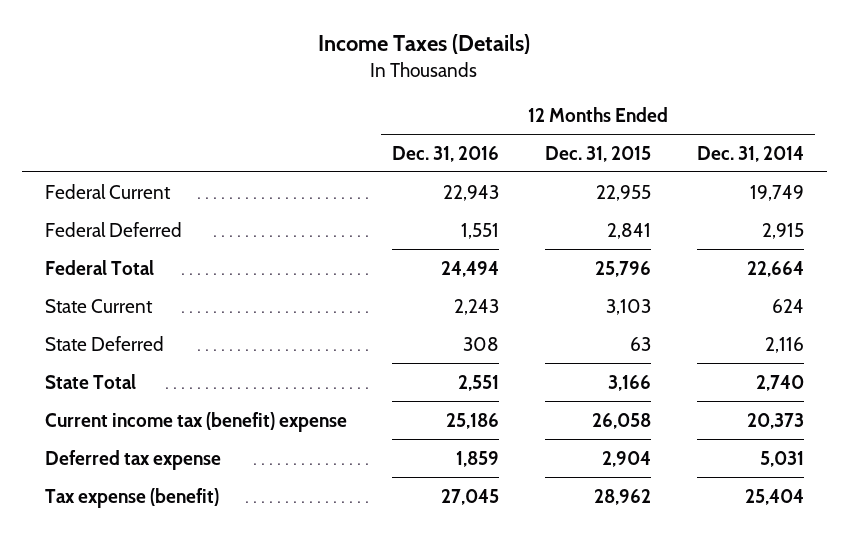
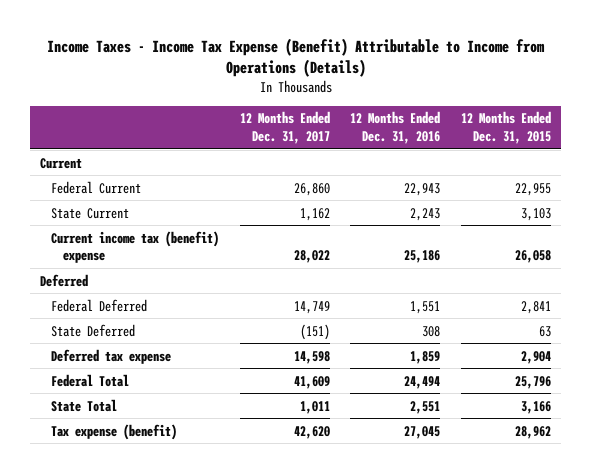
[318,34,531,55] Income Taxes (Details) -> [46,37,545,78] Income Taxes - Income Tax Expense (Benefit) Attributable to Income from Operations (Details)
[696,145,804,162] Dec. 31, 2014 -> none
none -> [239,111,330,144] 12 Months Ended Dec. 31, 2017
none -> [40,157,83,169] Current
none -> [40,273,89,287] Deferred
[44,221,182,237] Federal Deferred -> [51,298,148,312] Federal Deferred
[44,335,164,351] State Deferred -> [51,323,136,337] State Deferred
[44,259,154,275] Federal Total -> [51,373,130,387] Federal Total
[44,373,136,389] State Total -> [51,398,118,412] State Total

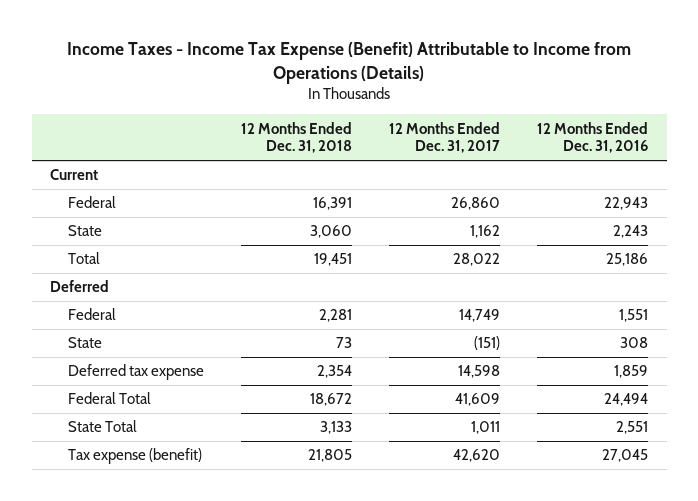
[460,111,551,144] 12 Months Ended Dec. 31, 2015 -> none
none -> [240,121,352,154] 12 Months Ended Dec. 31, 2018
[51,180,142,194] Federal Current -> [67,196,116,209] Federal
[51,207,130,219] State Current -> [67,225,102,237] State
[51,230,220,264] Current income tax (benefit) expense -> [67,252,100,265] Total
[51,298,148,312] Federal Deferred -> [67,308,116,321] Federal
[51,323,136,337] State Deferred -> [67,337,102,349] State

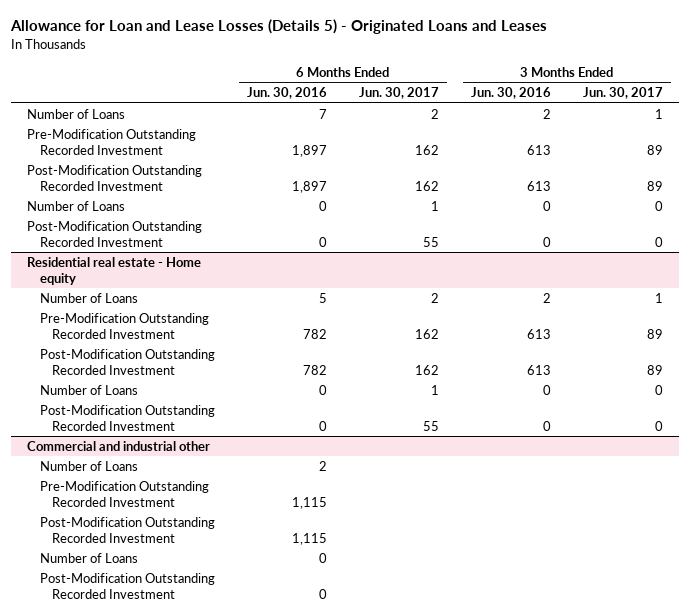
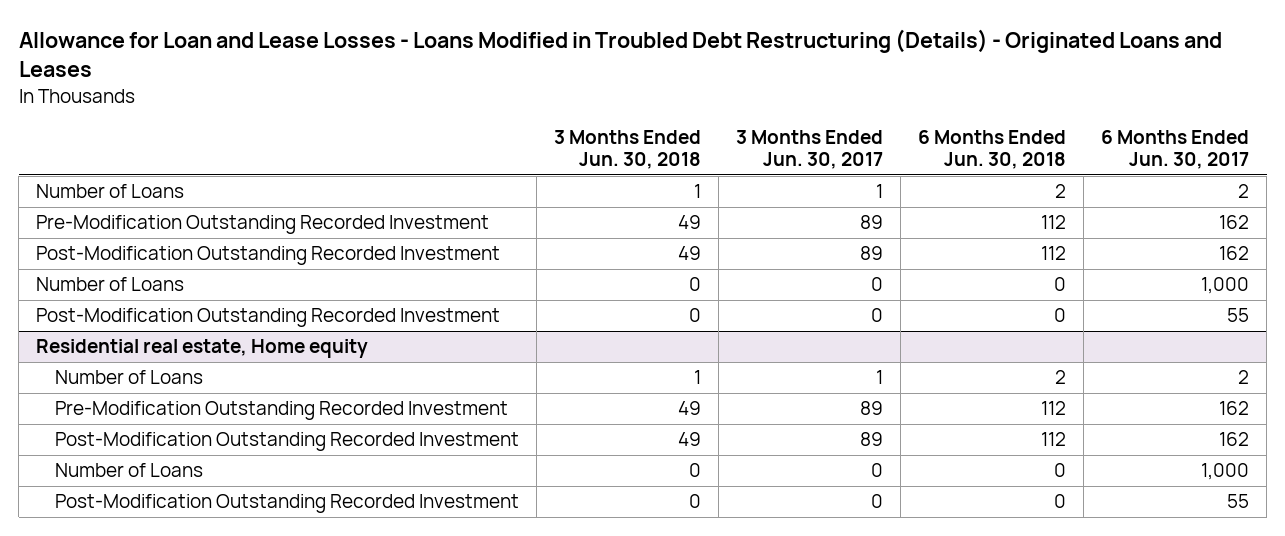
[9,19,547,35] Allowance for Loan and Lease Losses (Details 5) - Originated Loans and Leases -> [18,29,1222,78] Allowance for Loan and Lease Losses - Loans Modified in Troubled Debt Restructuring (Details) - Originated Loans and Leases
[246,87,327,100] Jun. 30, 2016 -> none
[470,87,551,100] Jun. 30, 2016 -> none
none -> [554,130,702,170] 3 Months Ended Jun. 30, 2018
none -> [918,130,1067,170] 6 Months Ended Jun. 30, 2018
[430,200,439,211] 1 -> [1201,277,1250,295] 1,000
[26,256,201,286] Residential real estate - Home equity -> [36,339,369,359] Residential real estate, Home equity
[430,384,439,395] 1 -> [1201,463,1250,481] 1,000
[26,440,210,451] Commercial and industrial other -> none
[39,460,138,471] Number of Loans -> none
[39,480,209,508] Pre-Modification Outstanding Recorded Investment -> none
[39,516,215,544] Post-Modification Outstanding Recorded Investment -> none
[39,552,138,563] Number of Loans -> none
[39,572,215,600] Post-Modification Outstanding Recorded Investment -> none

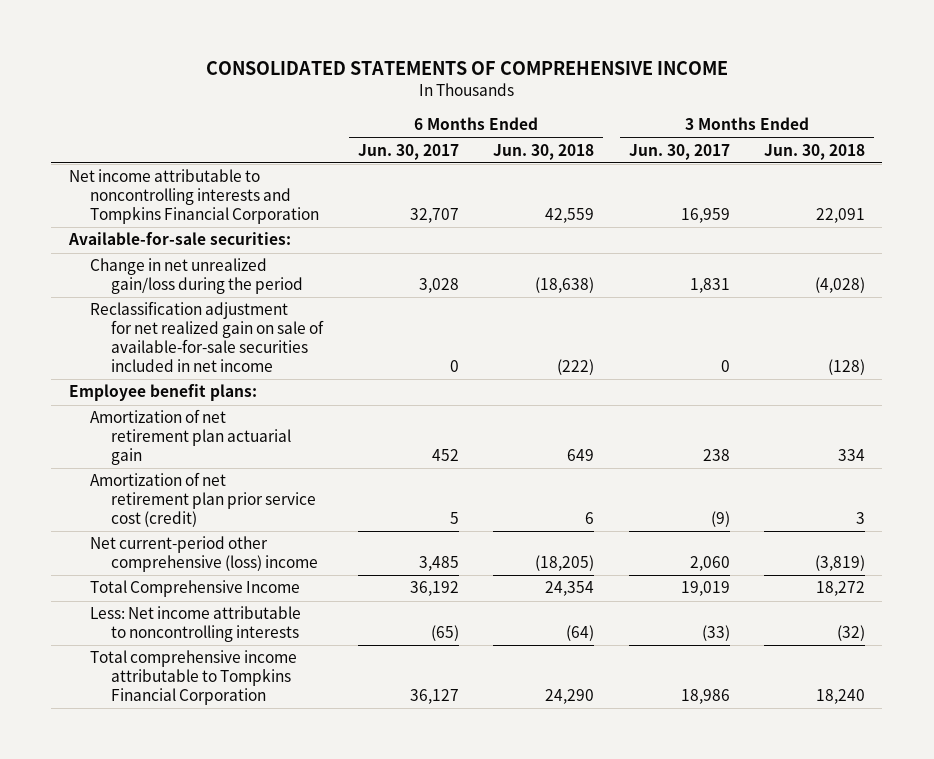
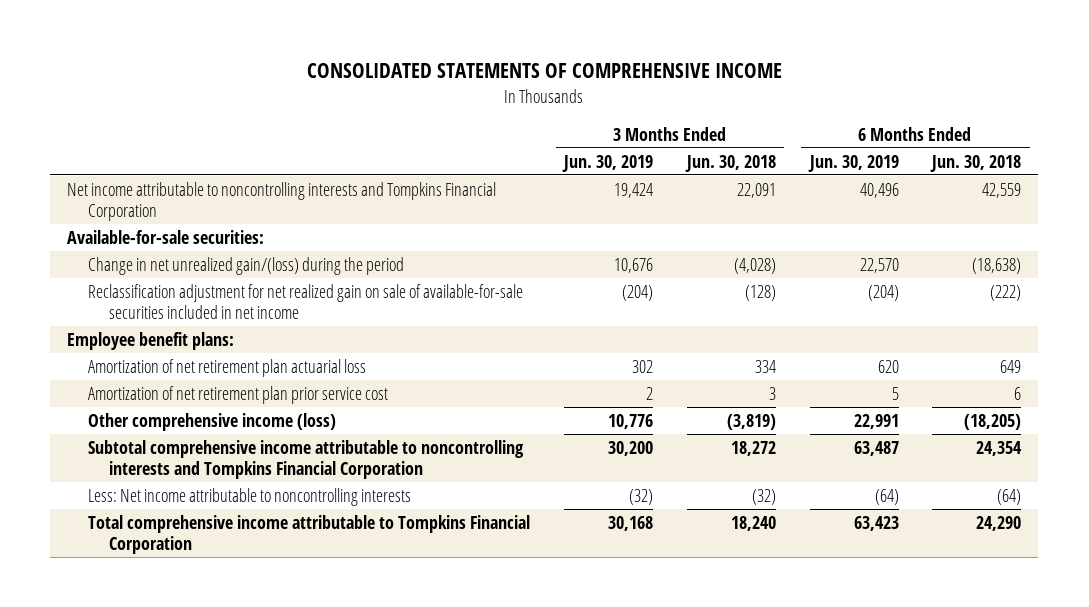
[357,143,459,160] Jun. 30, 2017 -> none
[628,143,730,160] Jun. 30, 2017 -> none
none -> [562,154,654,172] Jun. 30, 2019
none -> [807,154,899,172] Jun. 30, 2019
[90,258,304,295] Change in net unrealized gain/loss during the period -> [88,256,405,275] Change in net unrealized gain/(loss) during the period
[90,409,292,466] Amortization of net retirement plan actuarial gain -> [88,358,367,377] Amortization of net retirement plan actuarial loss
[90,472,317,528] Amortization of net retirement plan prior service cost (credit) -> [88,385,389,404] Amortization of net retirement plan prior service cost
[90,536,319,573] Net current-period other comprehensive (loss) income -> [88,412,337,431] Other comprehensive income (loss)
[90,580,301,598] Total Comprehensive Income -> [88,439,525,479] Subtotal comprehensive income attributable to noncontrolling interests and Tompkins Financial Corporation

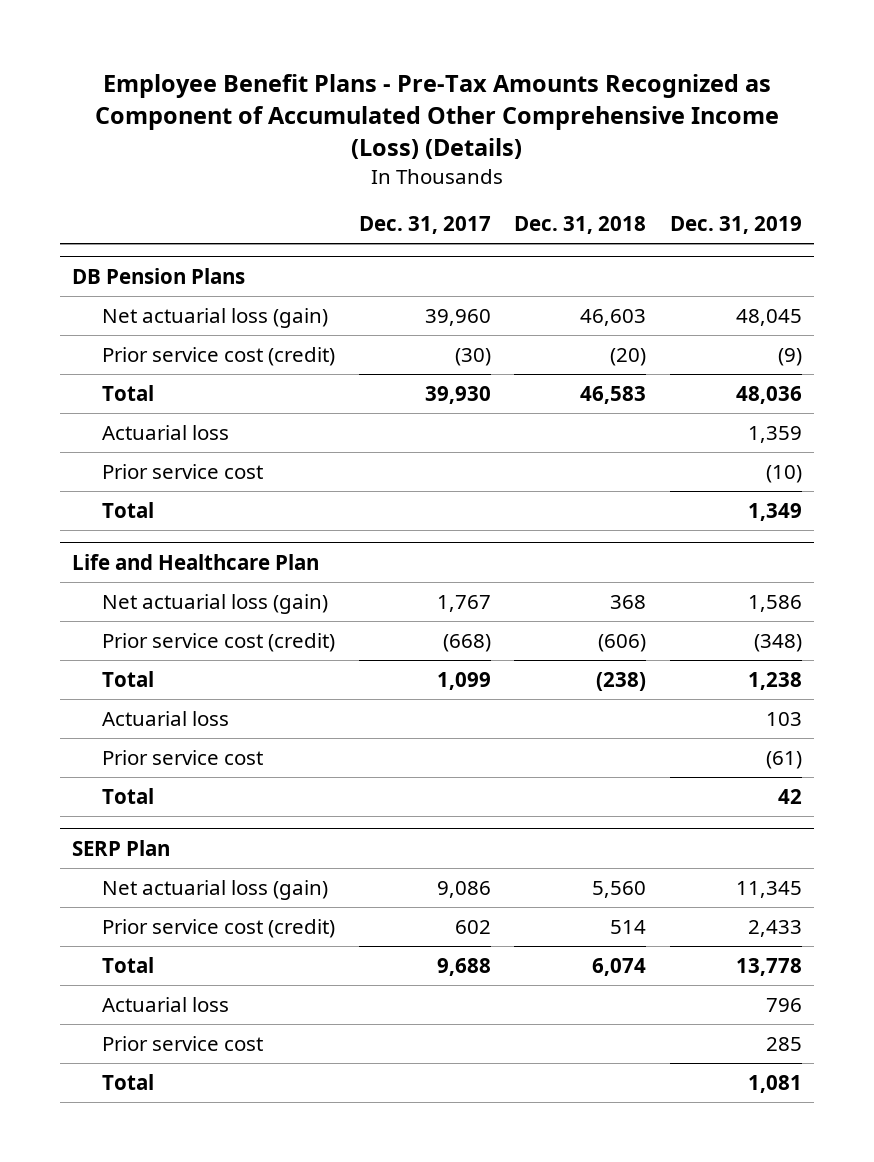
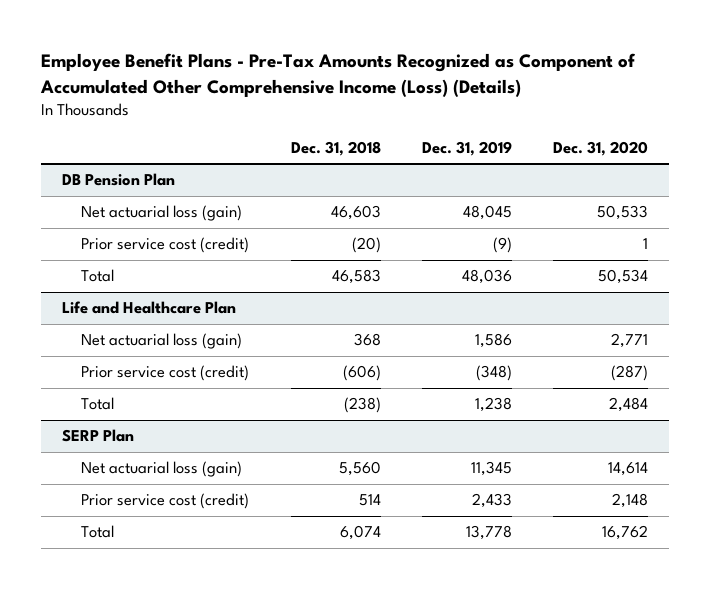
[358,216,491,235] Dec. 31, 2017 -> none
none -> [553,141,649,157] Dec. 31, 2020
[72,267,246,284] DB Pension Plans -> [61,173,175,187] DB Pension Plan
[102,424,230,440] Actuarial loss -> none
[102,463,264,479] Prior service cost -> none
[102,501,155,518] Total -> none
[102,710,230,726] Actuarial loss -> none
[102,749,264,765] Prior service cost -> none
[102,787,155,804] Total -> none
[102,996,230,1012] Actuarial loss -> none
[102,1035,264,1051] Prior service cost -> none
[102,1073,155,1090] Total -> none

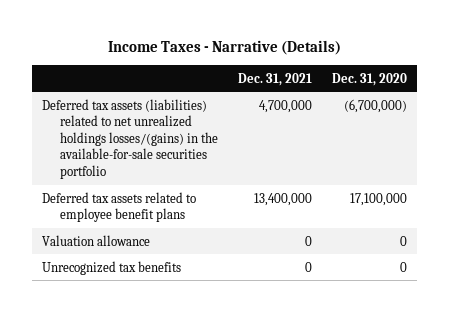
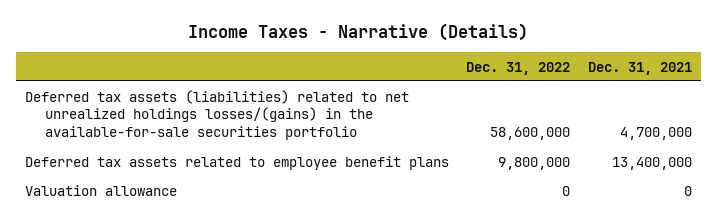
[332,72,408,86] Dec. 31, 2020 -> none
none -> [466,61,571,75] Dec. 31, 2022
[41,260,181,275] Unrecognized tax benefits -> none

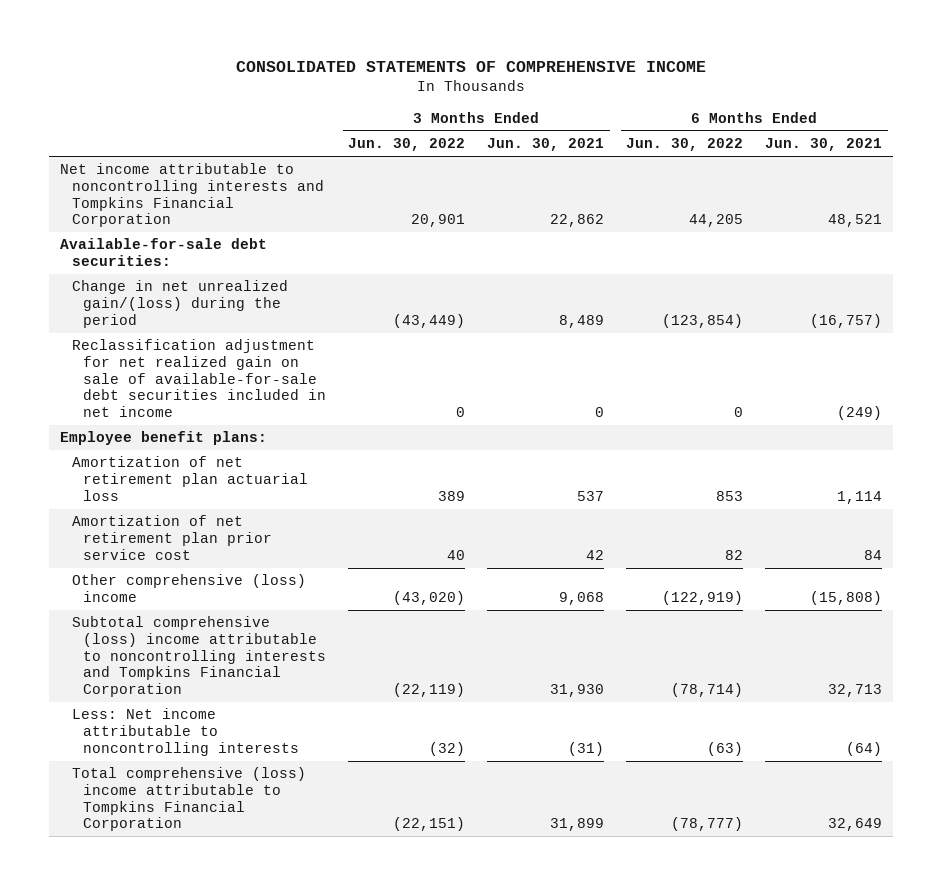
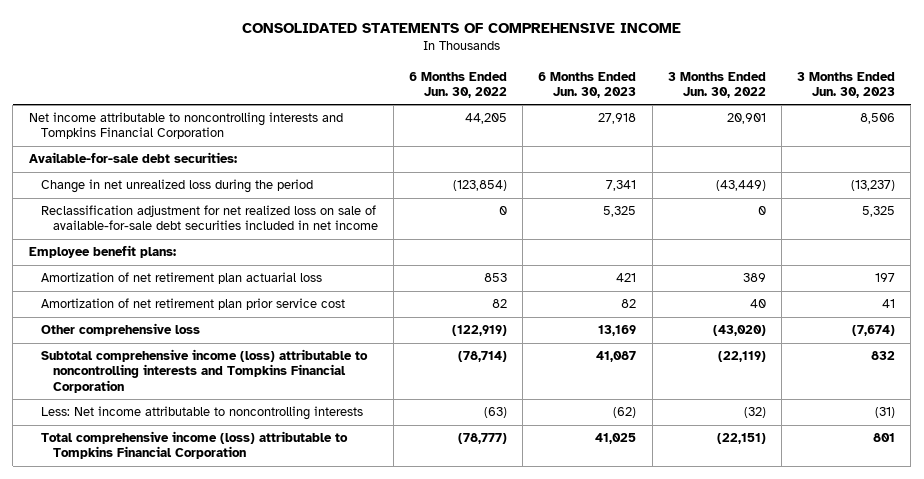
[487,138,605,152] Jun. 30, 2021 -> none
[765,138,883,152] Jun. 30, 2021 -> none
none -> [538,71,637,98] 6 Months Ended Jun. 30, 2023
none -> [796,71,895,98] 3 Months Ended Jun. 30, 2023
[71,280,288,328] Change in net unrealized gain/(loss) during the period -> [40,179,313,194] Change in net unrealized loss during the period
[71,339,327,418] Reclassification adjustment for net realized gain on sale of available-for-sale debt securities included in net income -> [40,205,378,231] Reclassification adjustment for net realized loss on sale of available-for-sale debt securities included in net income
[71,574,306,603] Other comprehensive (loss) income -> [40,323,200,337] Other comprehensive loss
[71,616,327,698] Subtotal comprehensive (loss) income attributable to noncontrolling interests and Tompkins Financial Corporation -> [40,349,368,393] Subtotal comprehensive income (loss) attributable to noncontrolling interests and Tompkins Financial Corporation
[71,767,306,832] Total comprehensive (loss) income attributable to Tompkins Financial Corporation -> [40,431,348,460] Total comprehensive income (loss) attributable to Tompkins Financial Corporation

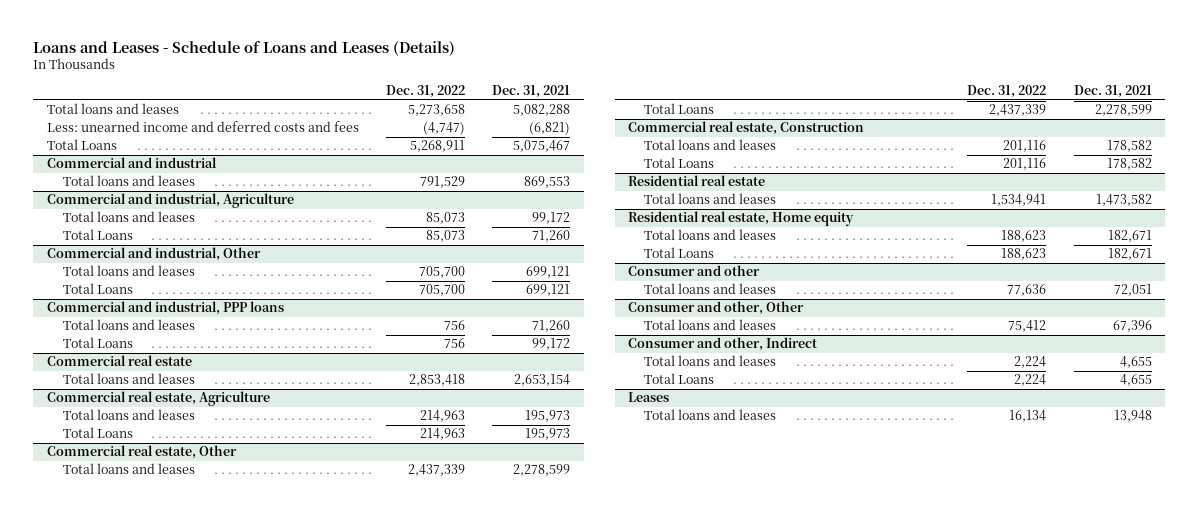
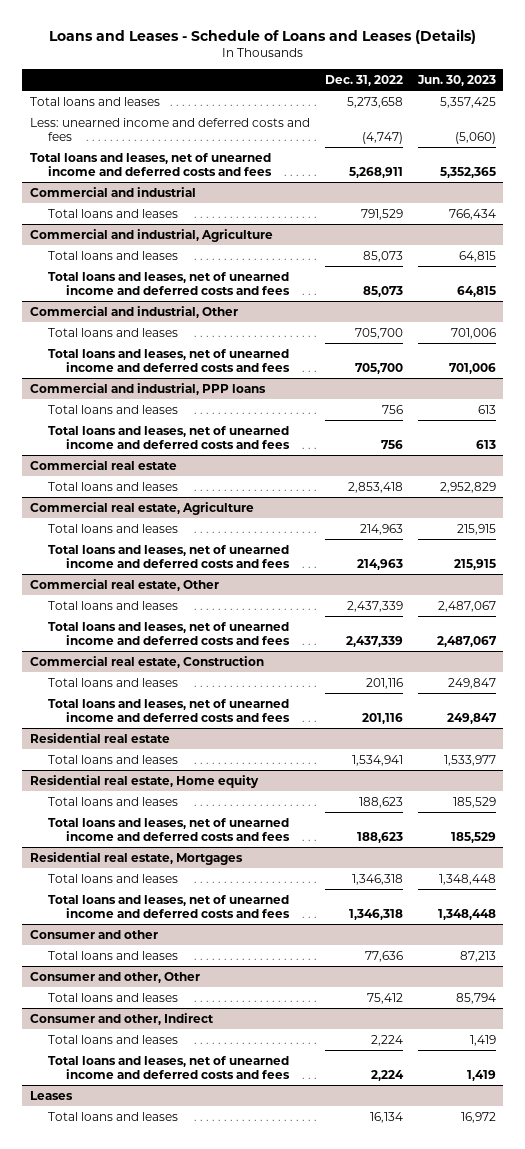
[492,85,571,99] Dec. 31, 2021 -> none
none -> [416,74,496,86] Jun. 30, 2023
[46,139,117,151] Total Loans -> [29,152,272,176] Total loans and leases, net of unearned income and deferred costs and fees
[62,229,133,241] Total Loans -> [47,271,291,295] Total loans and leases, net of unearned income and deferred costs and fees
[62,283,133,295] Total Loans -> [47,348,291,372] Total loans and leases, net of unearned income and deferred costs and fees
[62,337,133,349] Total Loans -> [47,425,291,449] Total loans and leases, net of unearned income and deferred costs and fees
[62,427,133,439] Total Loans -> [47,544,291,568] Total loans and leases, net of unearned income and deferred costs and fees
[644,103,715,115] Total Loans -> [47,621,291,645] Total loans and leases, net of unearned income and deferred costs and fees
[644,157,715,169] Total Loans -> [47,698,291,722] Total loans and leases, net of unearned income and deferred costs and fees
[644,247,715,259] Total Loans -> [47,817,291,841] Total loans and leases, net of unearned income and deferred costs and fees
none -> [29,851,243,865] Residential real estate, Mortgages
none -> [47,873,178,883] Total loans and leases
none -> [47,894,291,918] Total loans and leases, net of unearned income and deferred costs and fees
[644,373,715,385] Total Loans -> [47,1055,291,1079] Total loans and leases, net of unearned income and deferred costs and fees

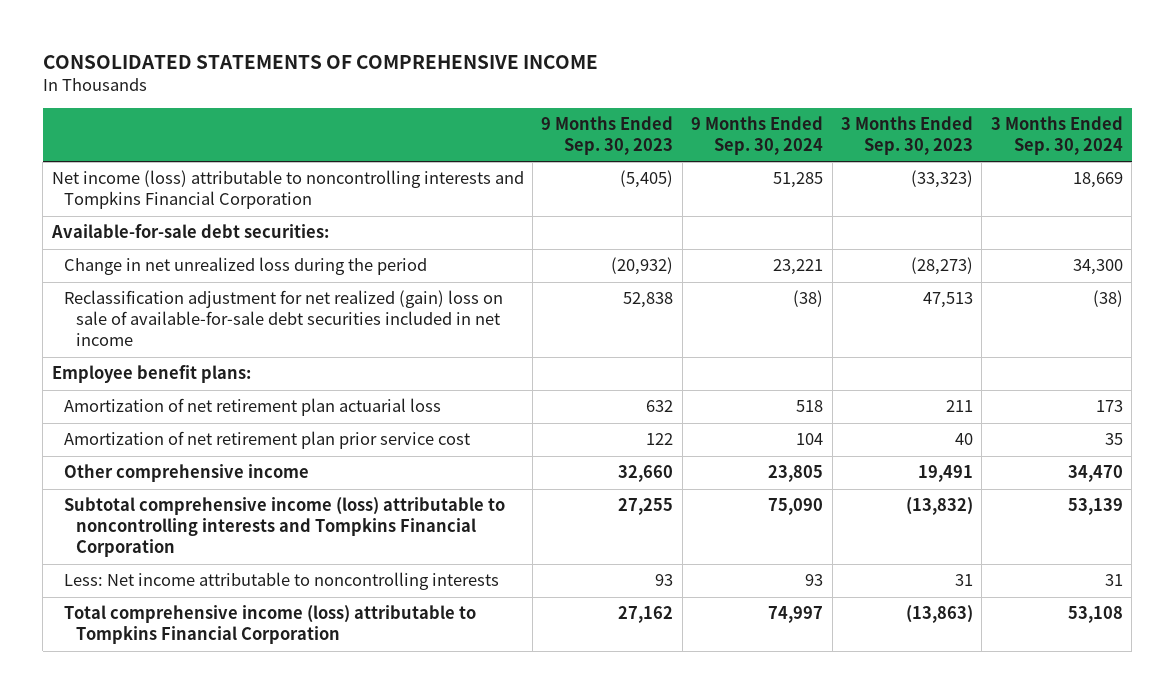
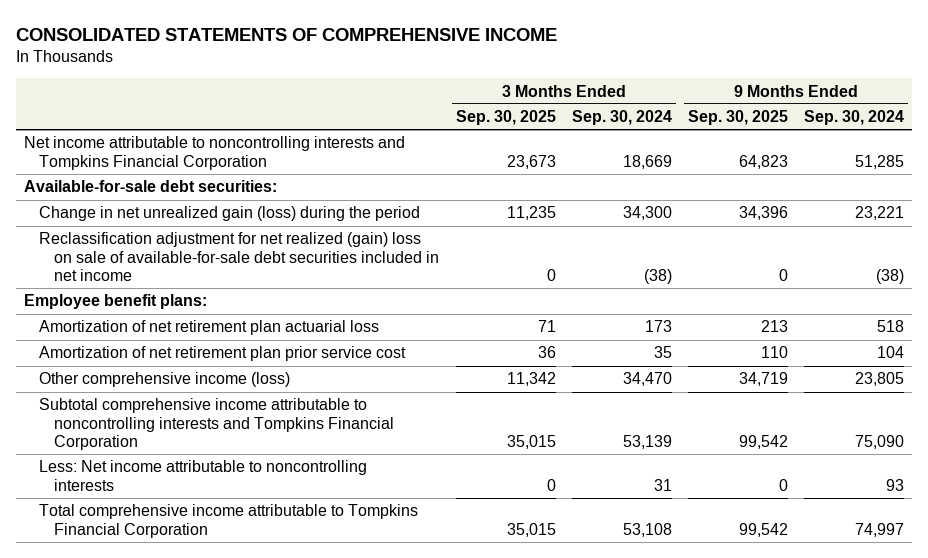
[541,116,674,155] 9 Months Ended Sep. 30, 2023 -> none
[840,116,973,155] 3 Months Ended Sep. 30, 2023 -> none
none -> [455,110,556,126] Sep. 30, 2025
none -> [687,110,788,126] Sep. 30, 2025
[51,170,524,210] Net income (loss) attributable to noncontrolling interests and Tompkins Financial Corporation -> [24,136,406,170] Net income attributable to noncontrolling interests and Tompkins Financial Corporation
[63,257,427,276] Change in net unrealized loss during the period -> [39,206,421,222] Change in net unrealized gain (loss) during the period
[63,464,309,483] Other comprehensive income -> [39,372,291,388] Other comprehensive income (loss)
[63,497,505,558] Subtotal comprehensive income (loss) attributable to noncontrolling interests and Tompkins Financial Corporation -> [39,398,395,451] Subtotal comprehensive income attributable to noncontrolling interests and Tompkins Financial Corporation
[63,605,476,645] Total comprehensive income (loss) attributable to Tompkins Financial Corporation -> [39,504,419,538] Total comprehensive income attributable to Tompkins Financial Corporation

